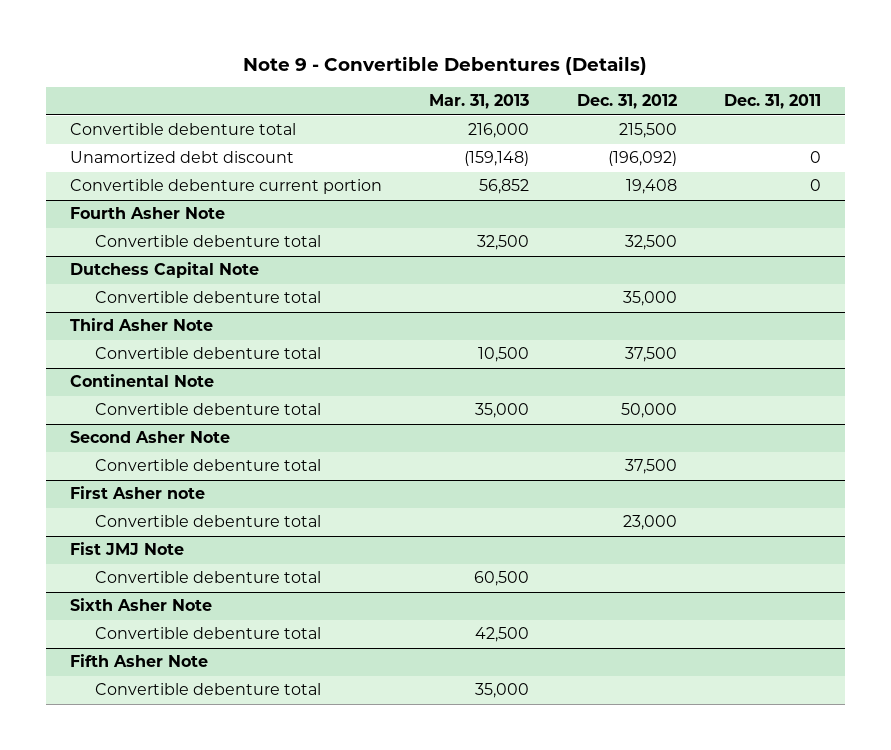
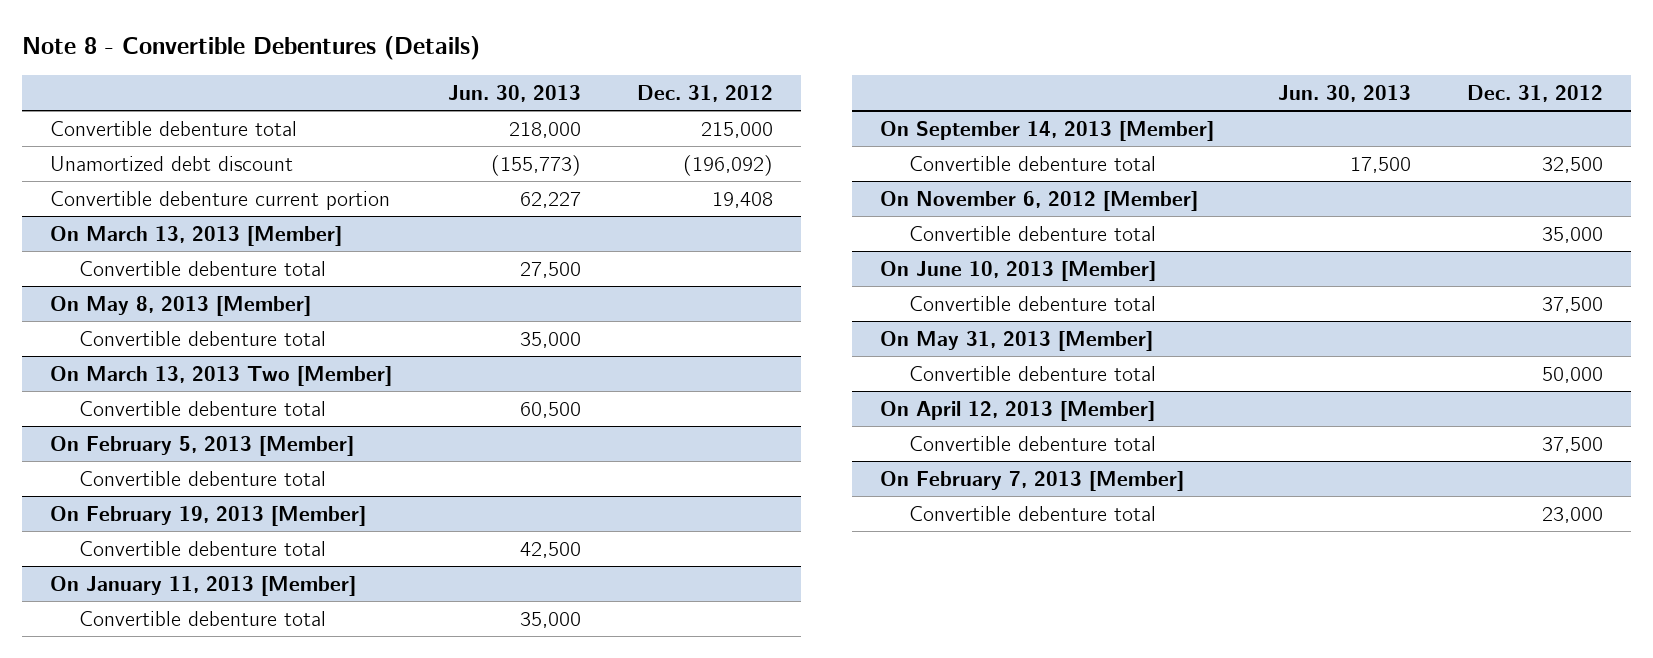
[243,55,648,75] Note 9 - Convertible Debentures (Details) -> [22,36,481,61] Note 8 - Convertible Debentures (Details)
[429,94,530,110] Mar. 31, 2013 -> none
[724,94,822,110] Dec. 31, 2011 -> none
none -> [447,84,581,102] Jun. 30, 2013
[618,123,677,139] 215,500 -> [700,121,773,138] 215,000
[69,207,225,220] Fourth Asher Note -> none
none -> [50,225,343,246] On March 13, 2013 [Member]
none -> [79,260,327,276] Convertible debenture total
none -> [50,295,312,316] On May 8, 2013 [Member]
none -> [79,330,327,346] Convertible debenture total
none -> [50,365,393,386] On March 13, 2013 Two [Member]
none -> [79,400,327,416] Convertible debenture total
none -> [50,435,355,456] On February 5, 2013 [Member]
none -> [79,470,327,486] Convertible debenture total
none -> [50,505,367,526] On February 19, 2013 [Member]
none -> [79,540,327,556] Convertible debenture total
none -> [50,575,357,596] On January 11, 2013 [Member]
none -> [79,610,327,626] Convertible debenture total
none -> [880,120,1215,141] On September 14, 2013 [Member]
[69,262,259,279] Dutchess Capital Note -> none
none -> [880,190,1199,211] On November 6, 2012 [Member]
[69,318,213,332] Third Asher Note -> none
none -> [880,260,1157,281] On June 10, 2013 [Member]
[69,374,214,388] Continental Note -> none
none -> [880,330,1154,351] On May 31, 2013 [Member]
[69,431,230,444] Second Asher Note -> none
none -> [880,400,1156,421] On April 12, 2013 [Member]
[69,486,205,500] First Asher note -> none
none -> [880,470,1185,491] On February 7, 2013 [Member]
[69,542,184,556] Fist JMJ Note -> none
[95,571,322,584] Convertible debenture total -> none
[69,598,212,612] Sixth Asher Note -> none
[95,627,322,640] Convertible debenture total -> none
[69,654,208,668] Fifth Asher Note -> none
[95,683,322,696] Convertible debenture total -> none

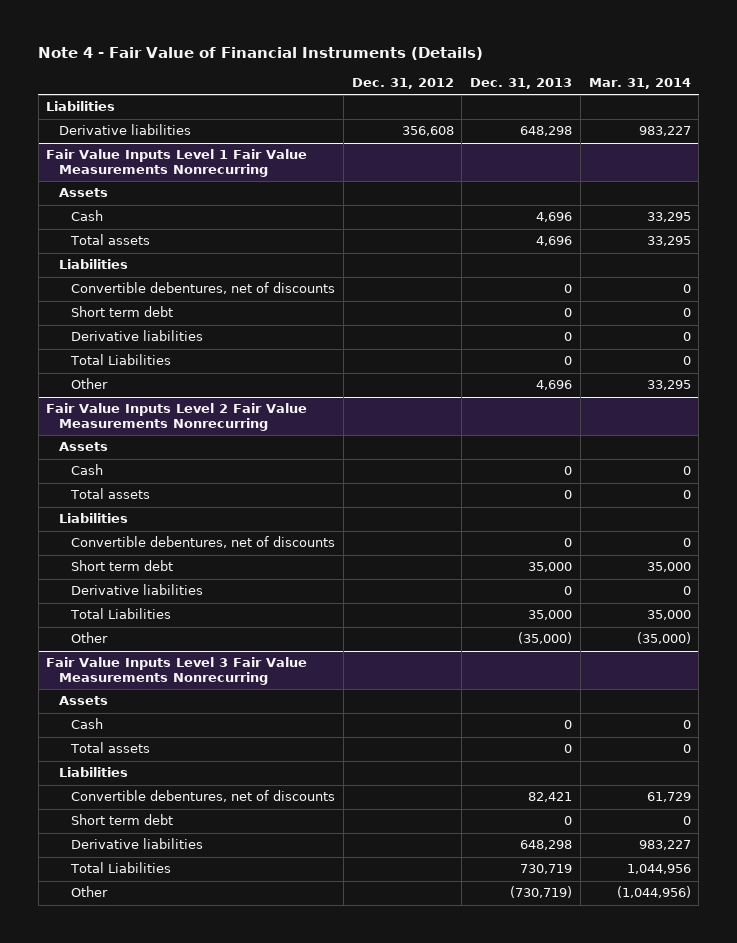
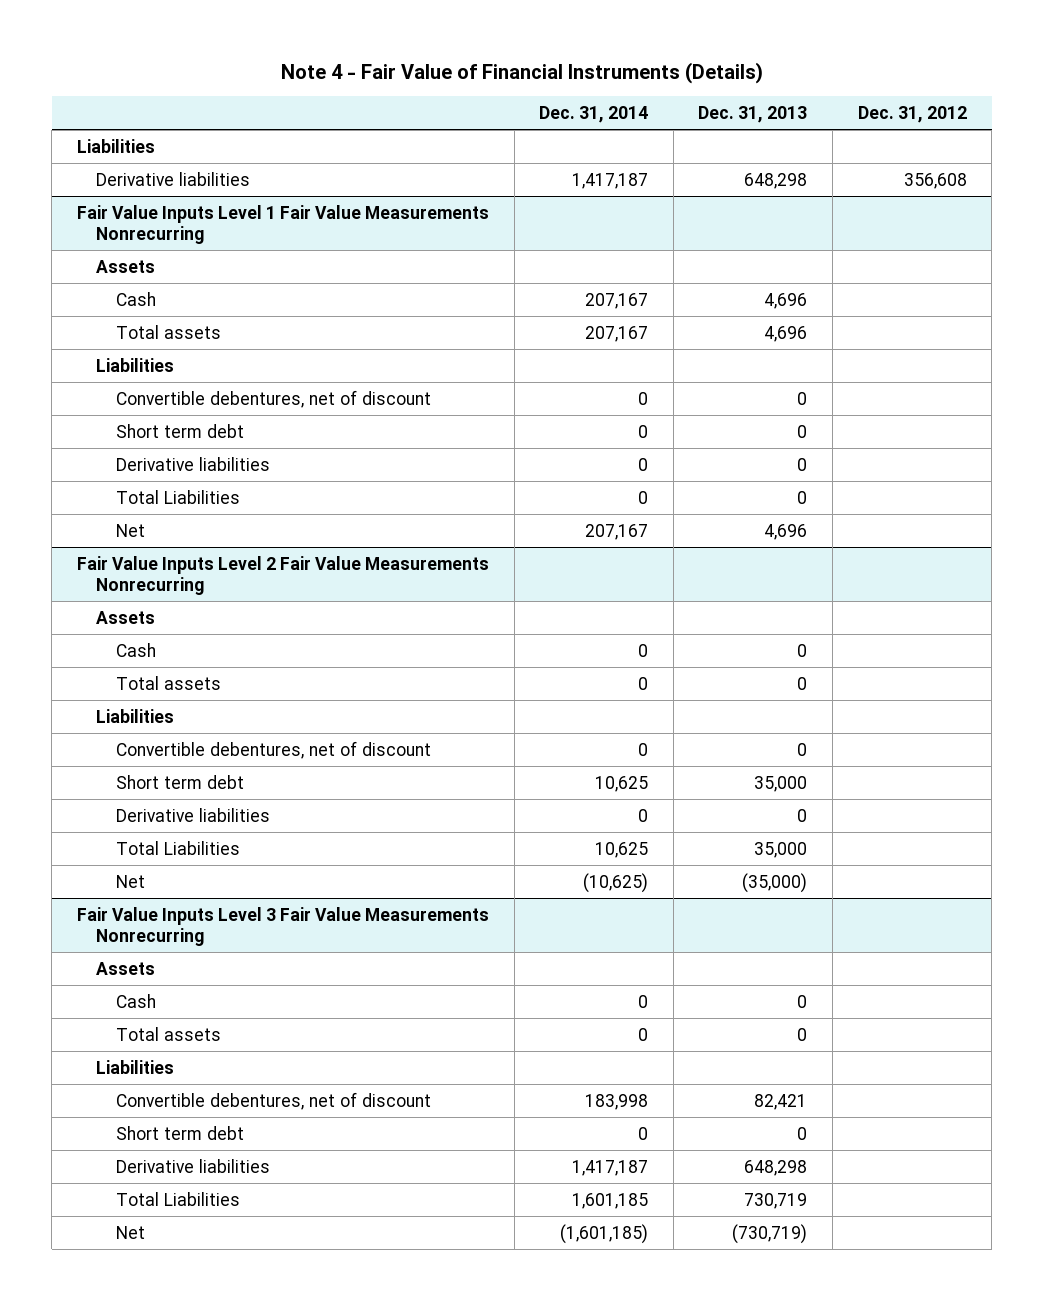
[588,77,691,89] Mar. 31, 2014 -> none
none -> [539,105,649,123] Dec. 31, 2014
[71,282,336,295] Convertible debentures, net of discounts -> [115,389,431,408] Convertible debentures, net of discount
[71,378,109,390] Other -> [115,523,145,537] Net
[71,536,336,549] Convertible debentures, net of discounts -> [115,740,431,759] Convertible debentures, net of discount
[71,632,109,644] Other -> none
none -> [115,874,145,888] Net
[71,790,336,803] Convertible debentures, net of discounts -> [115,1091,431,1110] Convertible debentures, net of discount
[71,886,109,898] Other -> [115,1225,145,1239] Net

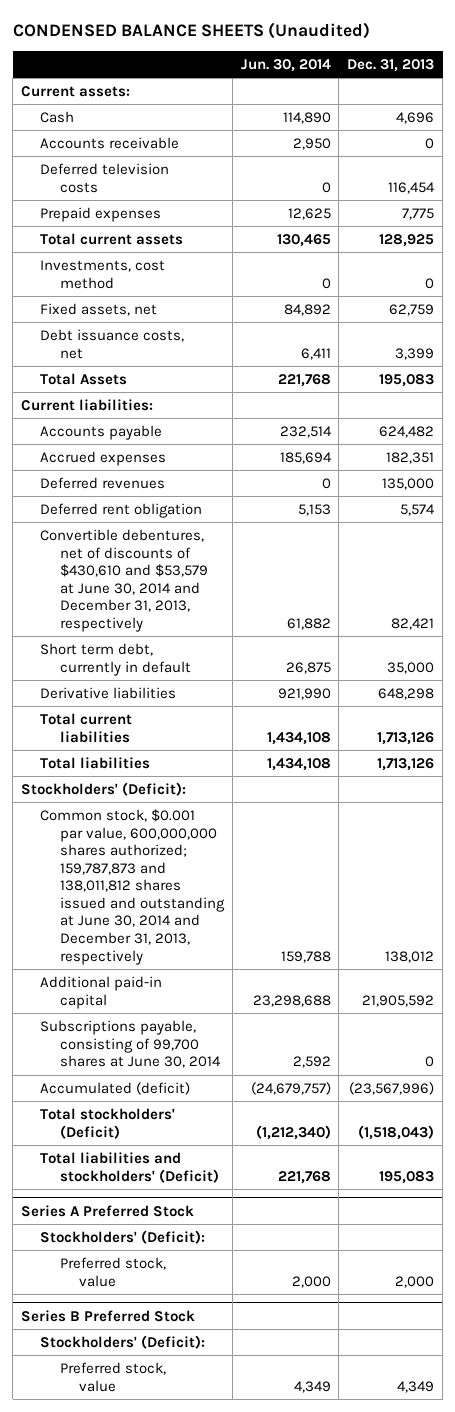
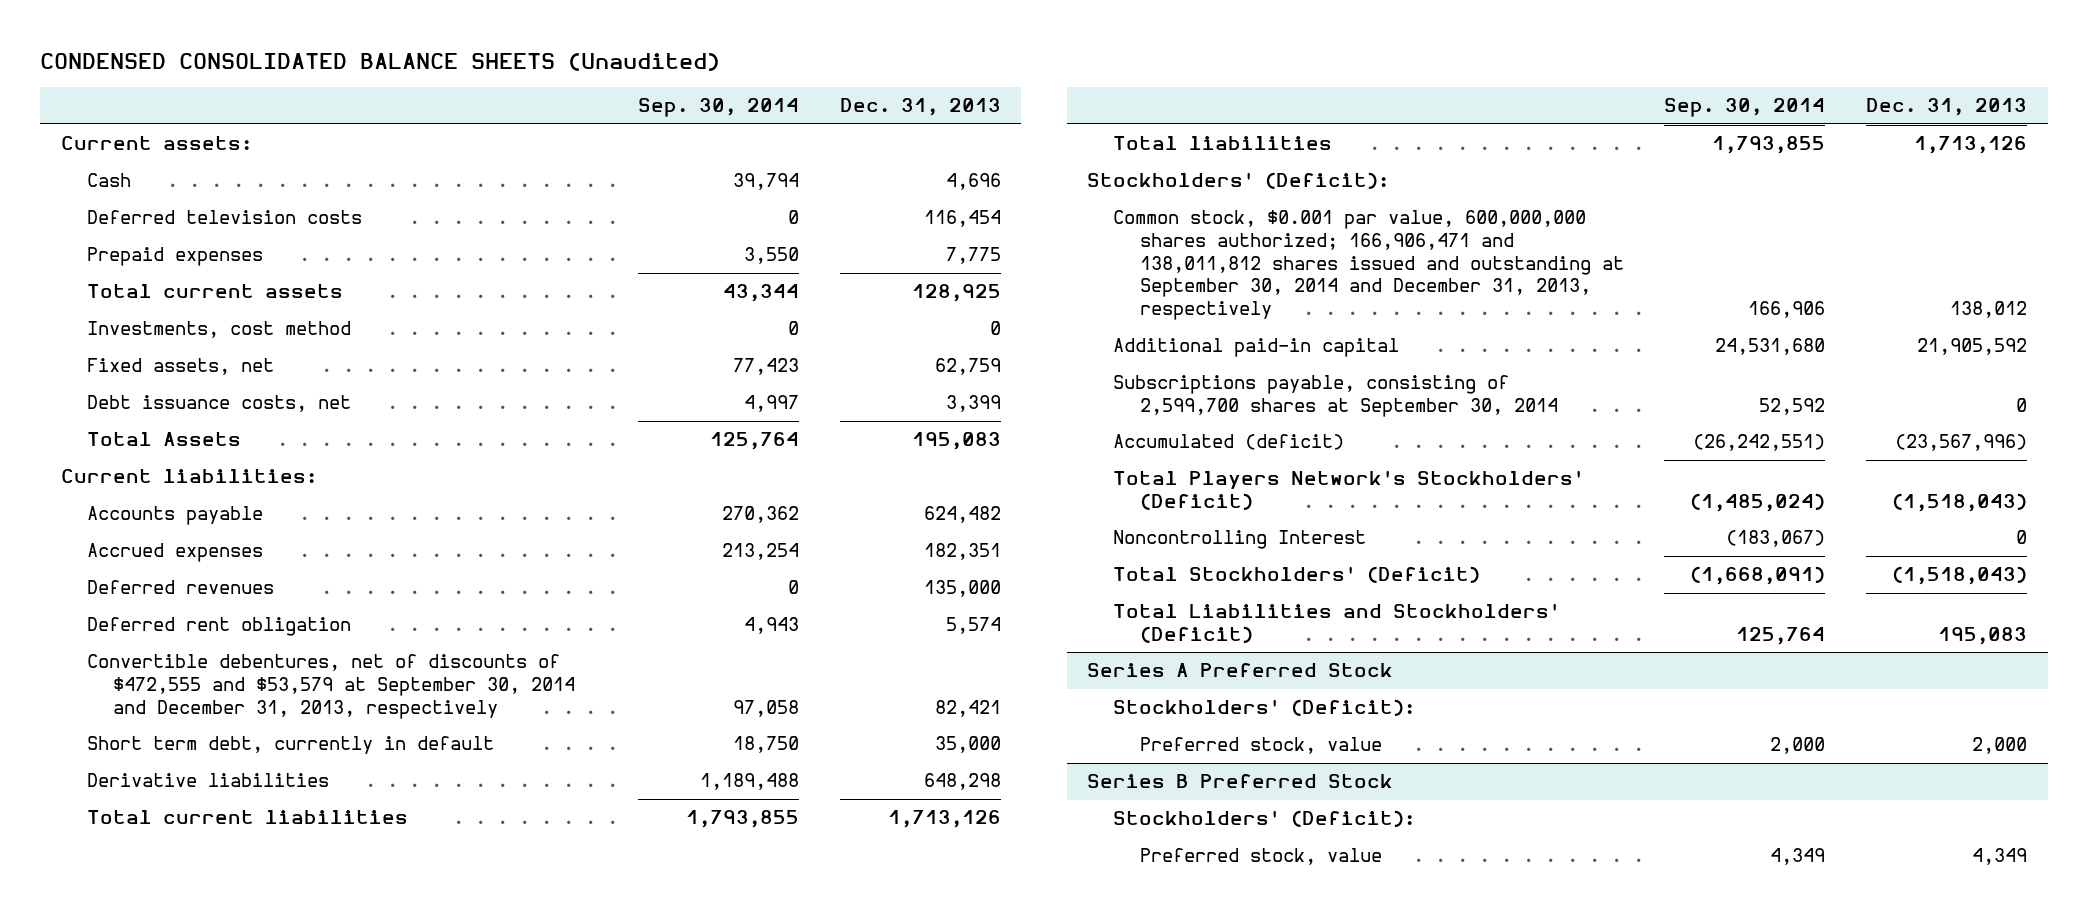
[12,21,370,39] CONDENSED BALANCE SHEETS (Unaudited) -> [40,52,721,71] CONDENSED CONSOLIDATED BALANCE SHEETS (Unaudited)
[240,58,331,72] Jun. 30, 2014 -> none
none -> [637,98,799,118] Sep. 30, 2014
[40,136,180,149] Accounts receivable -> none
[40,528,208,632] Convertible debentures, net of discounts of $430,610 and $53,579 at June 30, 2014 and December 31, 2013, respectively -> [86,654,576,719] Convertible debentures, net of discounts of $472,555 and $53,579 at September 30, 2014 and December 31, 2013, respectively
[40,808,225,965] Common stock, $0.001 par value, 600,000,000 shares authorized; 159,787,873 and 138,011,812 shares issued and outstanding at June 30, 2014 and December 31, 2013, respectively -> [1113,210,1624,321] Common stock, $0.001 par value, 600,000,000 shares authorized; 166,906,471 and 138,011,812 shares issued and outstanding at September 30, 2014 and December 31, 2013, respectively
[40,1019,221,1069] Subscriptions payable, consisting of 99,700 shares at June 30, 2014 -> [1113,375,1558,417] Subscriptions payable, consisting of 2,599,700 shares at September 30, 2014
[40,1107,176,1139] Total stockholders' (Deficit) -> [1113,470,1585,510] Total Players Network's Stockholders' (Deficit)
none -> [1113,530,1367,550] Noncontrolling Interest
none -> [1113,566,1481,584] Total Stockholders' (Deficit)
[40,1151,219,1183] Total liabilities and stockholders' (Deficit) -> [1113,603,1561,643] Total Liabilities and Stockholders' (Deficit)

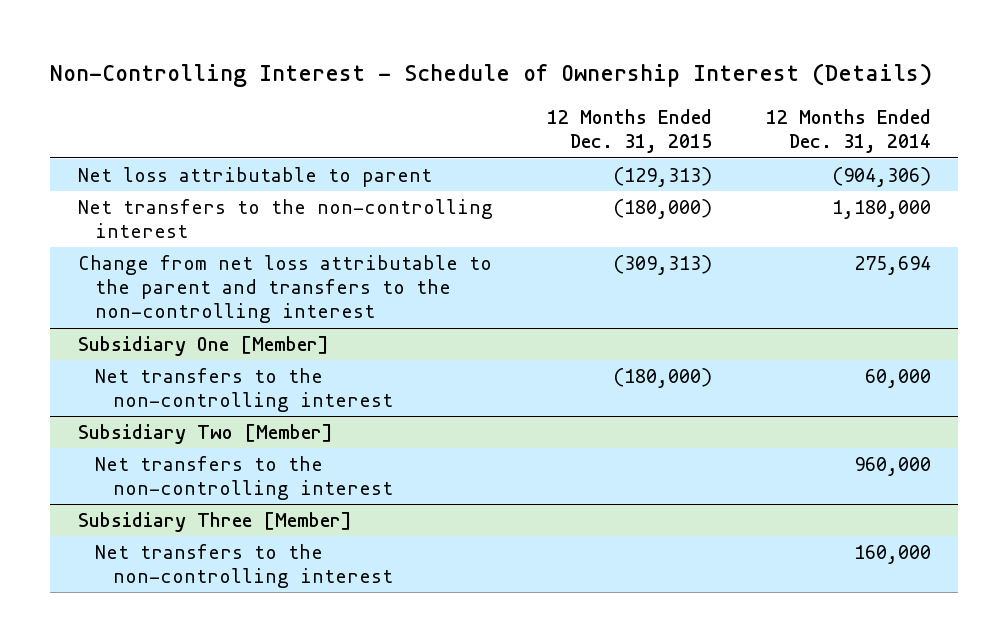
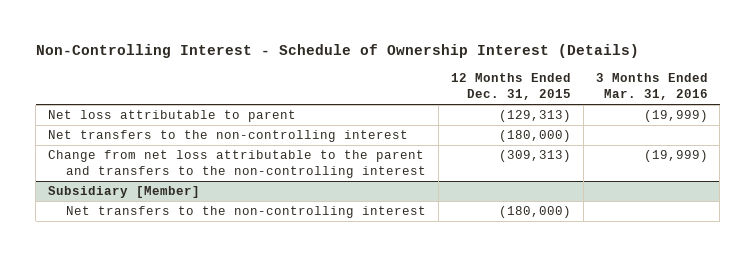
[765,109,931,154] 12 Months Ended Dec. 31, 2014 -> none
none -> [595,73,708,101] 3 Months Ended Mar. 31, 2016
[77,335,329,356] Subsidiary One [Member] -> [48,186,201,199] Subsidiary [Member]
[77,423,333,444] Subsidiary Two [Member] -> none
[95,455,394,501] Net transfers to the non-controlling interest -> none
[77,511,352,532] Subsidiary Three [Member] -> none
[95,543,394,589] Net transfers to the non-controlling interest -> none

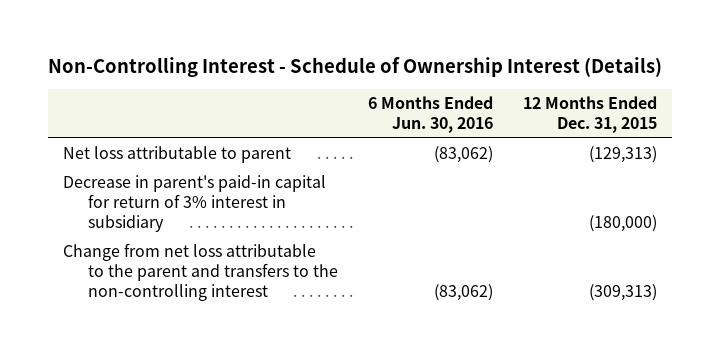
[595,73,708,101] 3 Months Ended Mar. 31, 2016 -> none
none -> [367,96,493,134] 6 Months Ended Jun. 30, 2016
[48,130,409,143] Net transfers to the non-controlling interest -> [62,175,326,233] Decrease in parent's paid-in capital for return of 3% interest in subsidiary
[48,186,201,199] Subsidiary [Member] -> none
[65,206,426,219] Net transfers to the non-controlling interest -> none

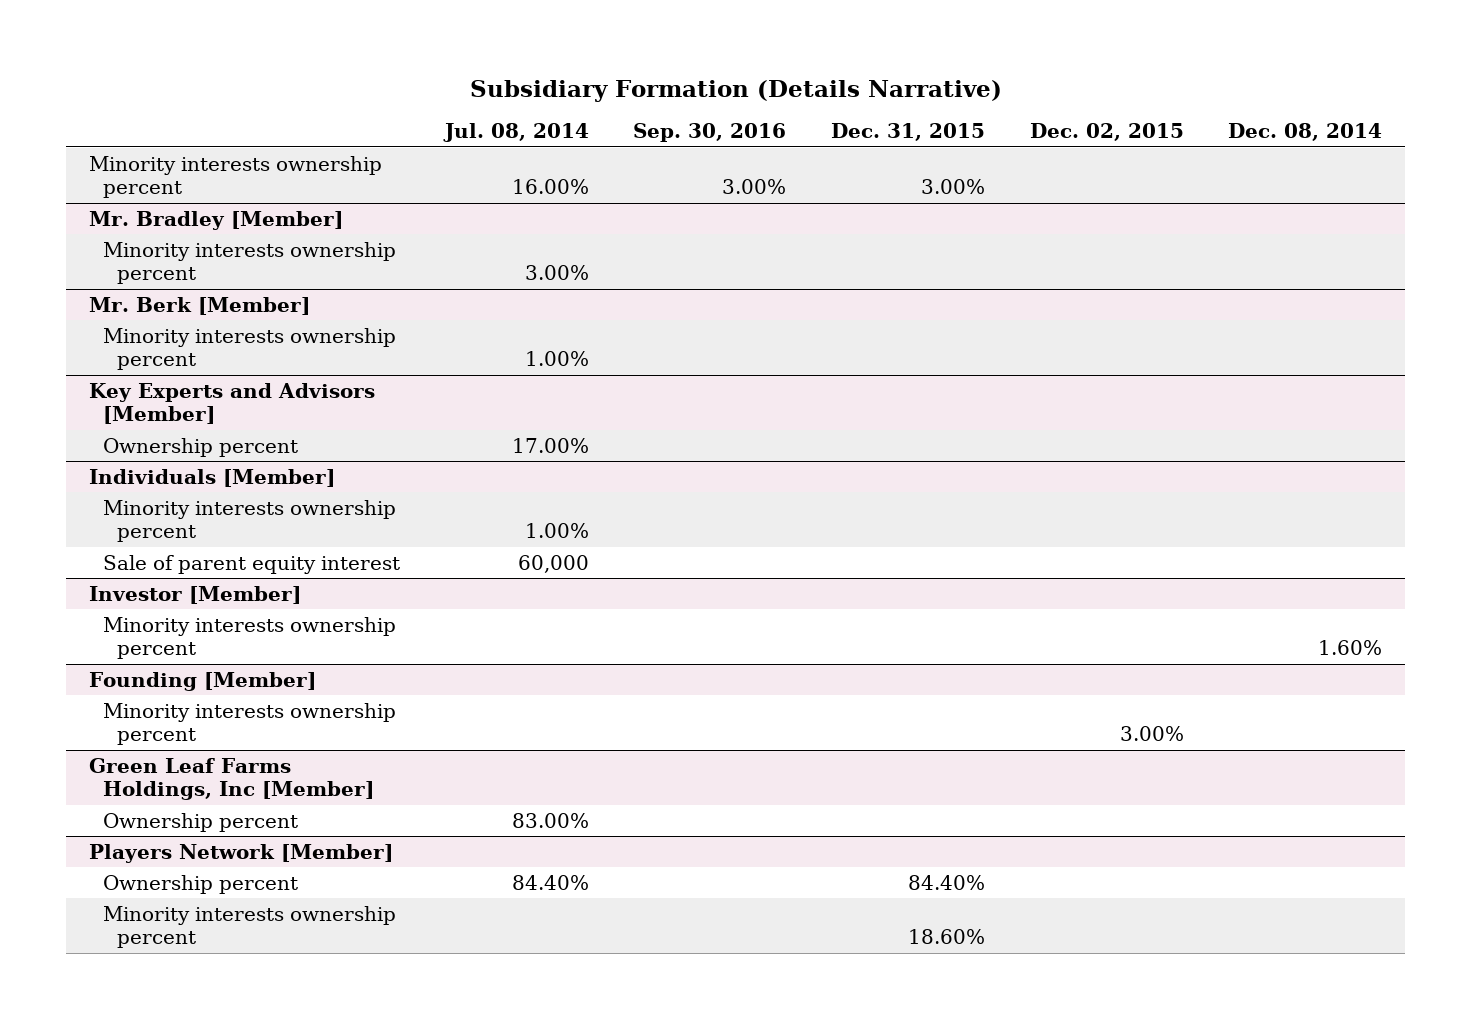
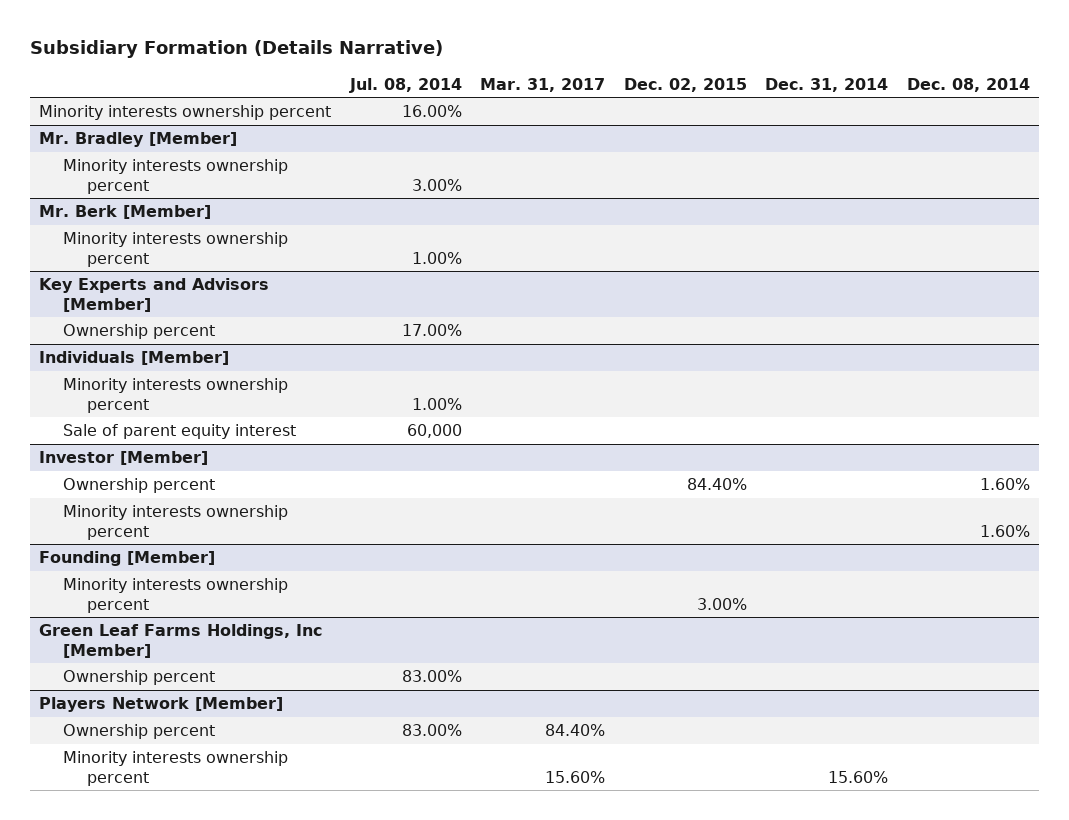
[633,123,787,143] Sep. 30, 2016 -> none
[831,123,986,142] Dec. 31, 2015 -> none
none -> [480,77,606,92] Mar. 31, 2017
none -> [765,77,889,92] Dec. 31, 2014
none -> [63,478,216,494] Ownership percent
[511,874,589,890] 84.40% -> [401,724,462,737] 83.00%

